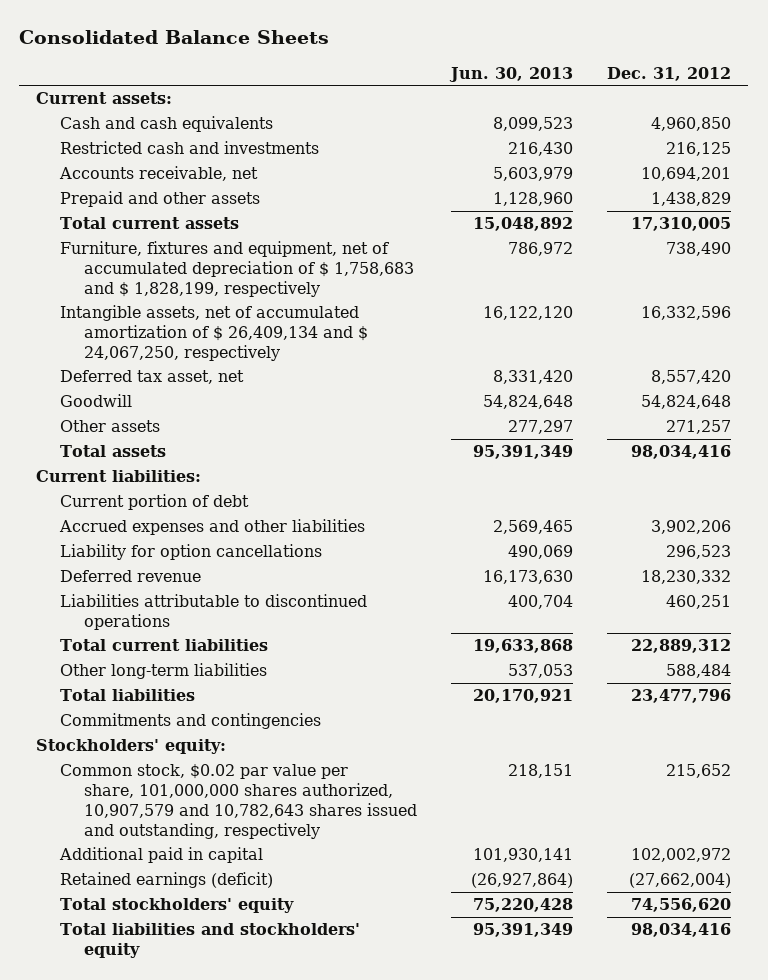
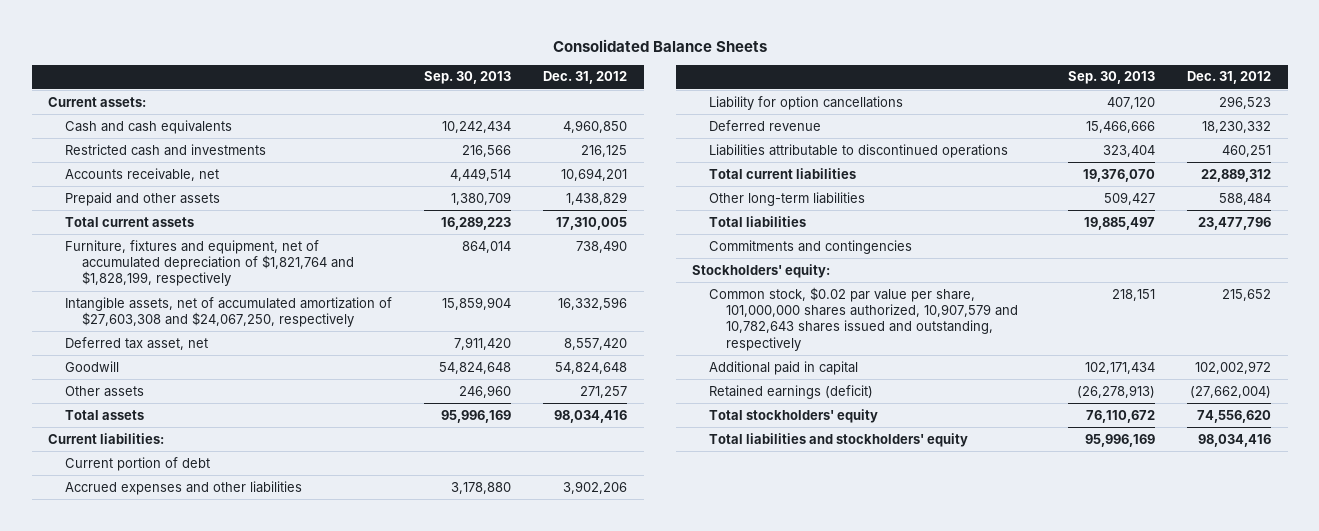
[449,66,574,82] Jun. 30, 2013 -> none
none -> [424,71,512,85] Sep. 30, 2013
[60,241,415,297] Furniture, fixtures and equipment, net of accumulated depreciation of $ 1,758,683 and $ 1,828,199, respectively -> [64,239,354,287] Furniture, fixtures and equipment, net of accumulated depreciation of $1,821,764 and $1,828,199, respectively
[60,305,369,361] Intangible assets, net of accumulated amortization of $ 26,409,134 and $ 24,067,250, respectively -> [64,296,392,328] Intangible assets, net of accumulated amortization of $27,603,308 and $24,067,250, respectively

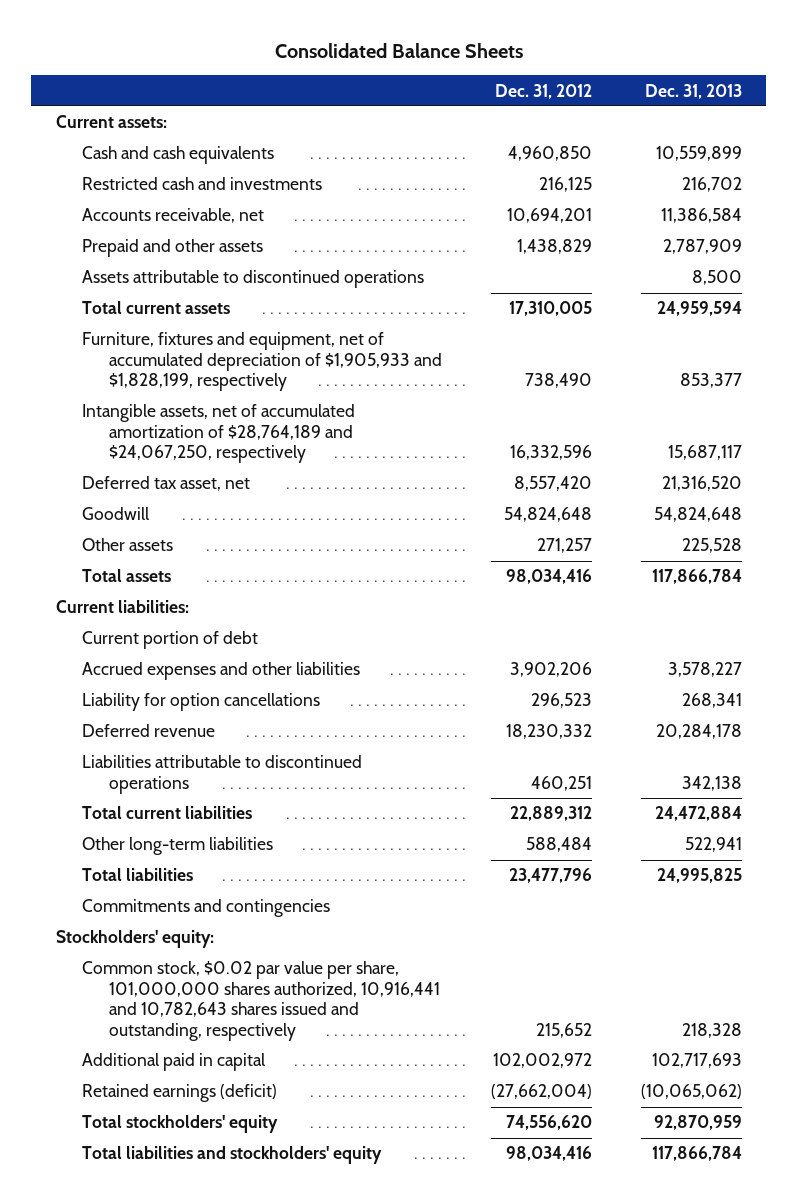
[424,71,512,85] Sep. 30, 2013 -> none
none -> [644,83,742,99] Dec. 31, 2013
none -> [82,270,425,289] Assets attributable to discontinued operations
[64,239,354,287] Furniture, fixtures and equipment, net of accumulated depreciation of $1,821,764 and $1,828,199, respectively -> [82,332,442,392] Furniture, fixtures and equipment, net of accumulated depreciation of $1,905,933 and $1,828,199, respectively
[64,296,392,328] Intangible assets, net of accumulated amortization of $27,603,308 and $24,067,250, respectively -> [82,404,356,464] Intangible assets, net of accumulated amortization of $28,764,189 and $24,067,250, respectively
[708,286,1018,351] Common stock, $0.02 par value per share, 101,000,000 shares authorized, 10,907,579 and 10,782,643 shares issued and outstanding, respectively -> [82,961,440,1041] Common stock, $0.02 par value per share, 101,000,000 shares authorized, 10,916,441 and 10,782,643 shares issued and outstanding, respectively

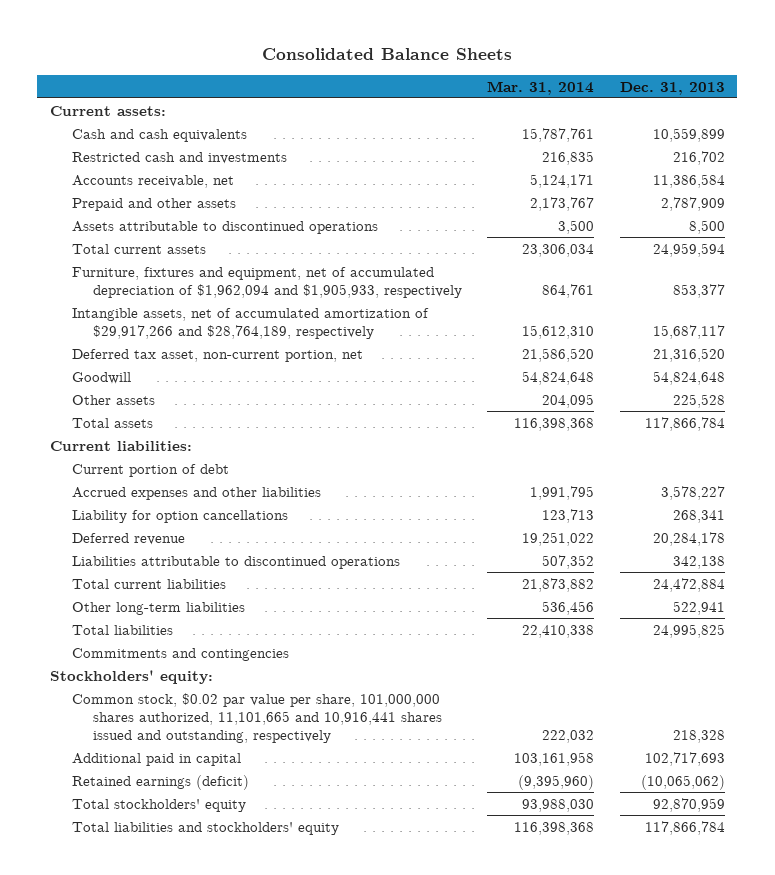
[494,83,592,99] Dec. 31, 2012 -> none
none -> [487,80,595,95] Mar. 31, 2014
[82,332,442,392] Furniture, fixtures and equipment, net of accumulated depreciation of $1,905,933 and $1,828,199, respectively -> [71,266,463,298] Furniture, fixtures and equipment, net of accumulated depreciation of $1,962,094 and $1,905,933, respectively
[82,404,356,464] Intangible assets, net of accumulated amortization of $28,764,189 and $24,067,250, respectively -> [71,307,429,339] Intangible assets, net of accumulated amortization of $29,917,266 and $28,764,189, respectively
[82,476,251,492] Deferred tax asset, net -> [71,348,363,362] Deferred tax asset, non-current portion, net
[82,961,440,1041] Common stock, $0.02 par value per share, 101,000,000 shares authorized, 10,916,441 and 10,782,643 shares issued and outstanding, respectively -> [71,692,443,744] Common stock, $0.02 par value per share, 101,000,000 shares authorized, 11,101,665 and 10,916,441 shares issued and outstanding, respectively

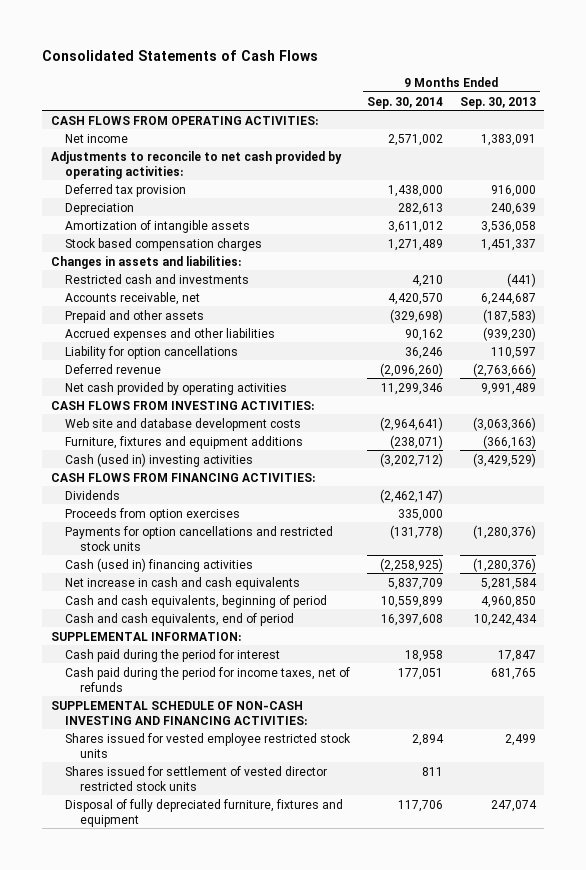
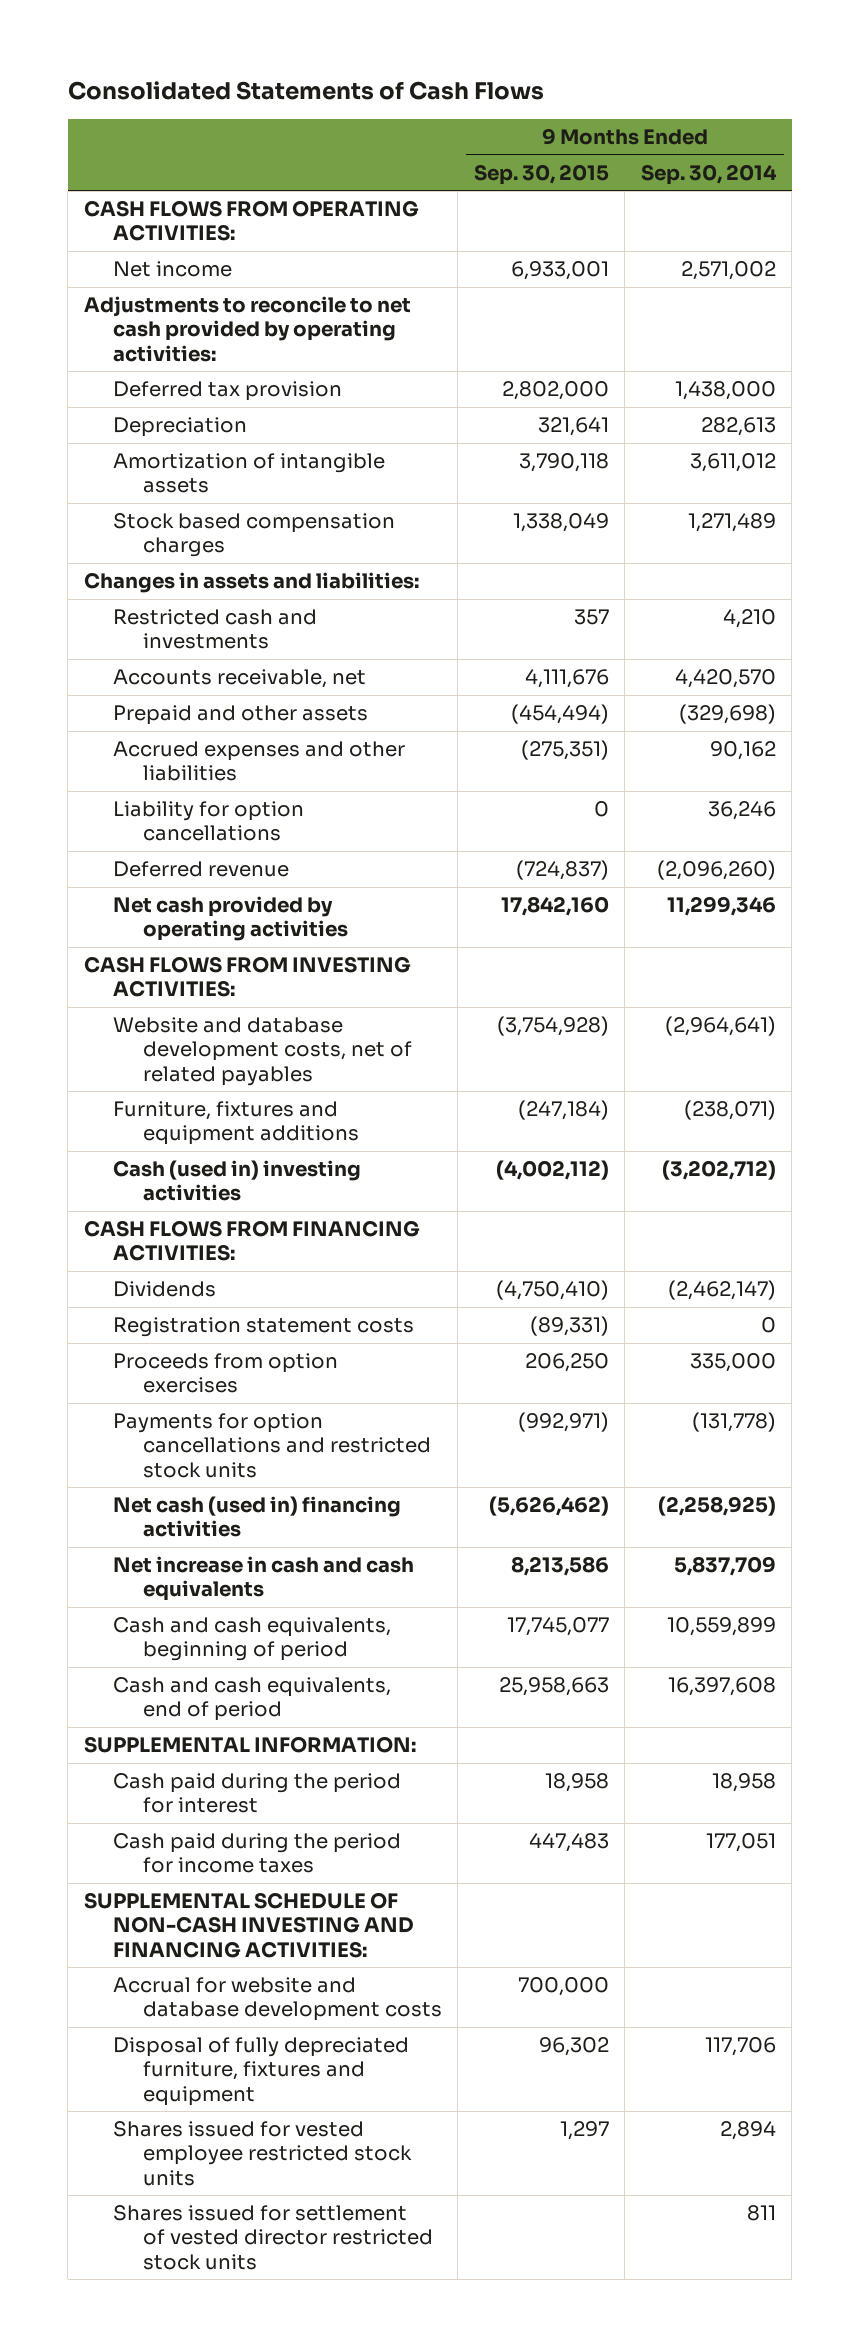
[459,96,536,109] Sep. 30, 2013 -> none
none -> [473,163,609,185] Sep. 30, 2015
[65,417,302,431] Web site and database development costs -> [113,1017,412,1086] Website and database development costs, net of related payables
none -> [113,1317,415,1338] Registration statement costs
[65,557,254,572] Cash (used in) financing activities -> [113,1496,402,1538] Net cash (used in) financing activities
[65,666,351,692] Cash paid during the period for income taxes, net of refunds -> [113,1833,402,1874] Cash paid during the period for income taxes
none -> [113,1977,442,2022] Accrual for website and database development costs
[65,798,344,827] Disposal of fully depreciated furniture, fixtures and equipment -> [113,2037,410,2106] Disposal of fully depreciated furniture, fixtures and equipment

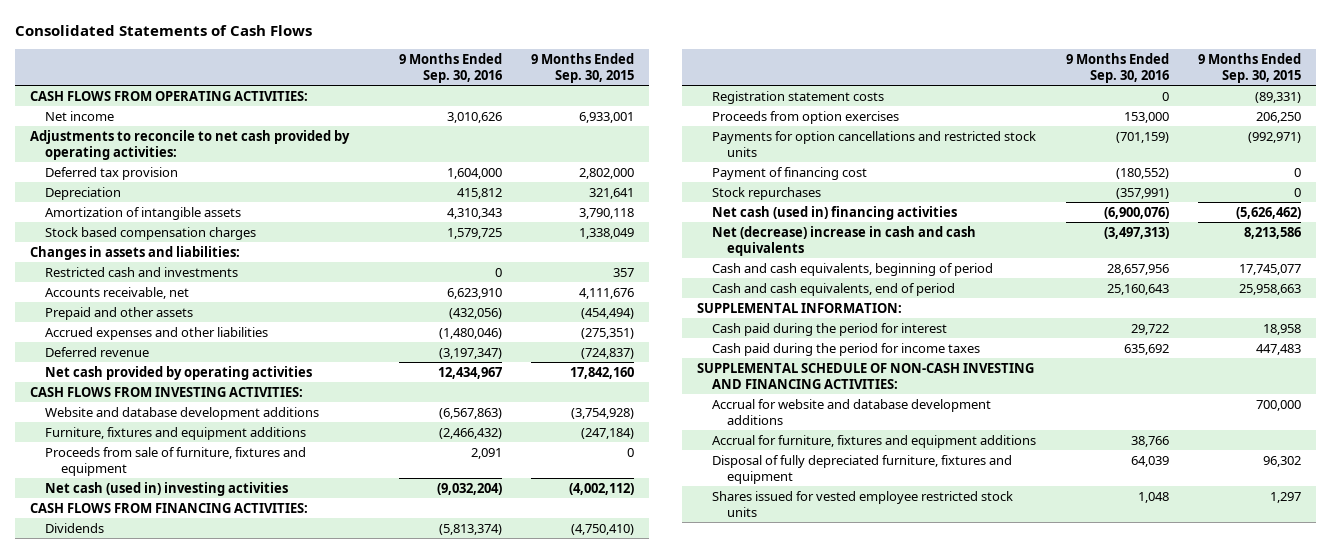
[640,163,777,185] Sep. 30, 2014 -> none
none -> [398,52,502,84] 9 Months Ended Sep. 30, 2016
[113,801,305,842] Liability for option cancellations -> none
[113,1017,412,1086] Website and database development costs, net of related payables -> [45,406,320,420] Website and database development additions
none -> [45,446,307,477] Proceeds from sale of furniture, fixtures and equipment
[113,1160,362,1202] Cash (used in) investing activities -> [45,481,289,496] Net cash (used in) investing activities
none -> [712,166,868,180] Payment of financing cost
none -> [712,186,822,200] Stock repurchases
[113,1556,415,1602] Net increase in cash and cash equivalents -> [712,225,977,257] Net (decrease) increase in cash and cash equivalents
[113,1977,442,2022] Accrual for website and database development costs -> [712,398,992,426] Accrual for website and database development additions
none -> [712,434,1037,448] Accrual for furniture, fixtures and equipment additions
[113,2205,433,2270] Shares issued for settlement of vested director restricted stock units -> none

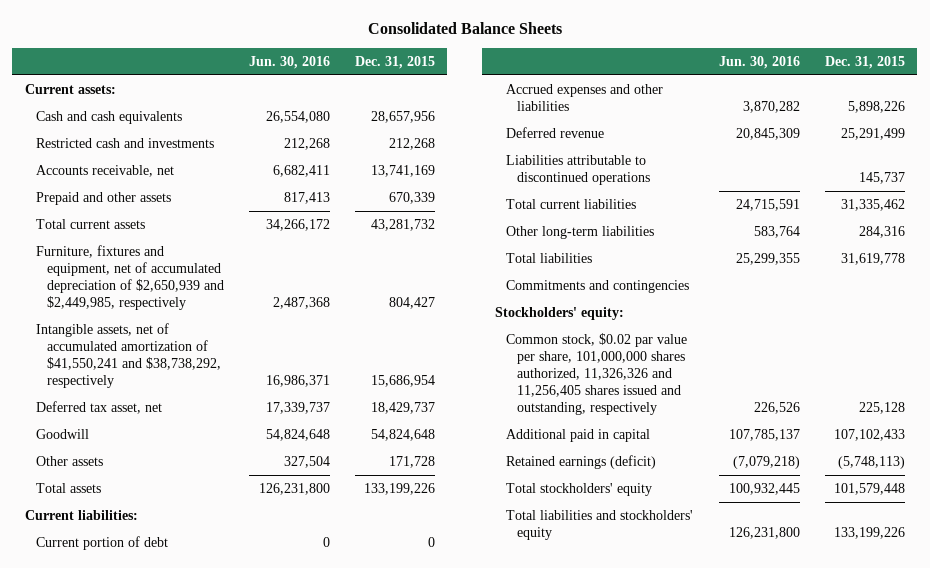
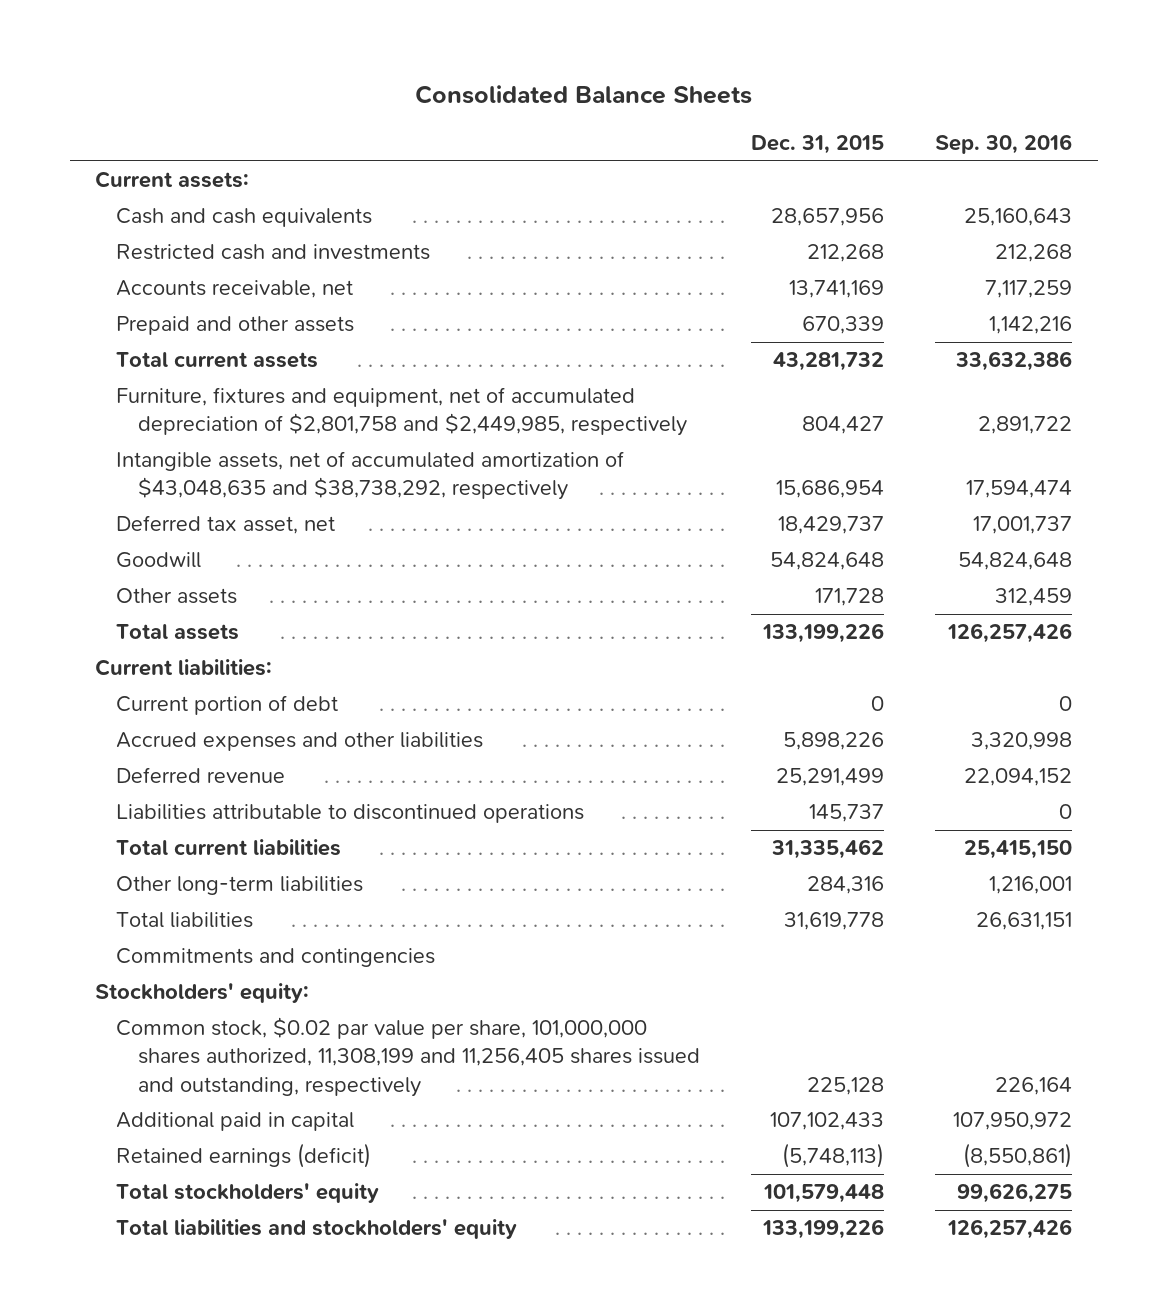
[249,55,331,69] Jun. 30, 2016 -> none
none -> [935,134,1073,155] Sep. 30, 2016
[35,245,225,310] Furniture, fixtures and equipment, net of accumulated depreciation of $2,650,939 and $2,449,985, respectively -> [116,387,687,437] Furniture, fixtures and equipment, net of accumulated depreciation of $2,801,758 and $2,449,985, respectively
[35,323,222,388] Intangible assets, net of accumulated amortization of $41,550,241 and $38,738,292, respectively -> [116,451,625,501] Intangible assets, net of accumulated amortization of $43,048,635 and $38,738,292, respectively
[505,333,687,415] Common stock, $0.02 par value per share, 101,000,000 shares authorized, 11,326,326 and 11,256,405 shares issued and outstanding, respectively -> [116,1017,700,1097] Common stock, $0.02 par value per share, 101,000,000 shares authorized, 11,308,199 and 11,256,405 shares issued and outstanding, respectively

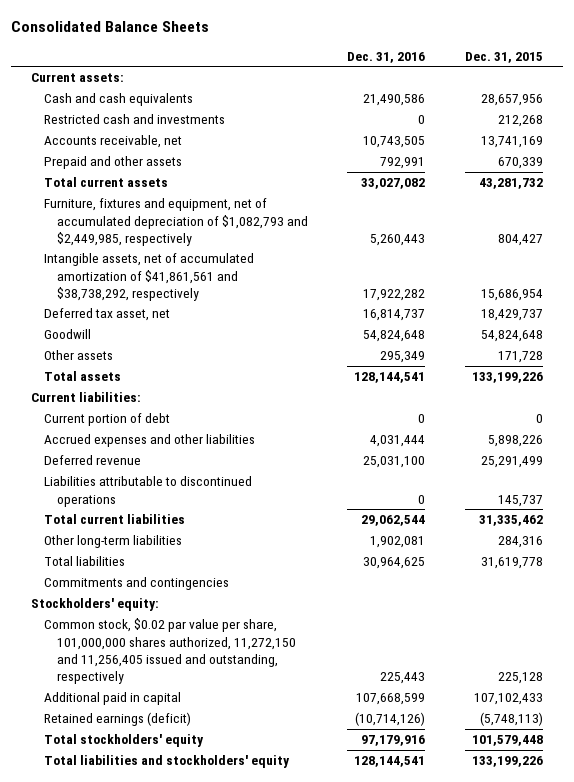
[935,134,1073,155] Sep. 30, 2016 -> none
none -> [347,51,426,63] Dec. 31, 2016
[116,387,687,437] Furniture, fixtures and equipment, net of accumulated depreciation of $2,801,758 and $2,449,985, respectively -> [43,198,309,246] Furniture, fixtures and equipment, net of accumulated depreciation of $1,082,793 and $2,449,985, respectively
[116,451,625,501] Intangible assets, net of accumulated amortization of $43,048,635 and $38,738,292, respectively -> [43,253,254,301] Intangible assets, net of accumulated amortization of $41,861,561 and $38,738,292, respectively
[116,1017,700,1097] Common stock, $0.02 par value per share, 101,000,000 shares authorized, 11,308,199 and 11,256,405 shares issued and outstanding, respectively -> [43,618,297,685] Common stock, $0.02 par value per share, 101,000,000 shares authorized, 11,272,150 and 11,256,405 issued and outstanding, respectively

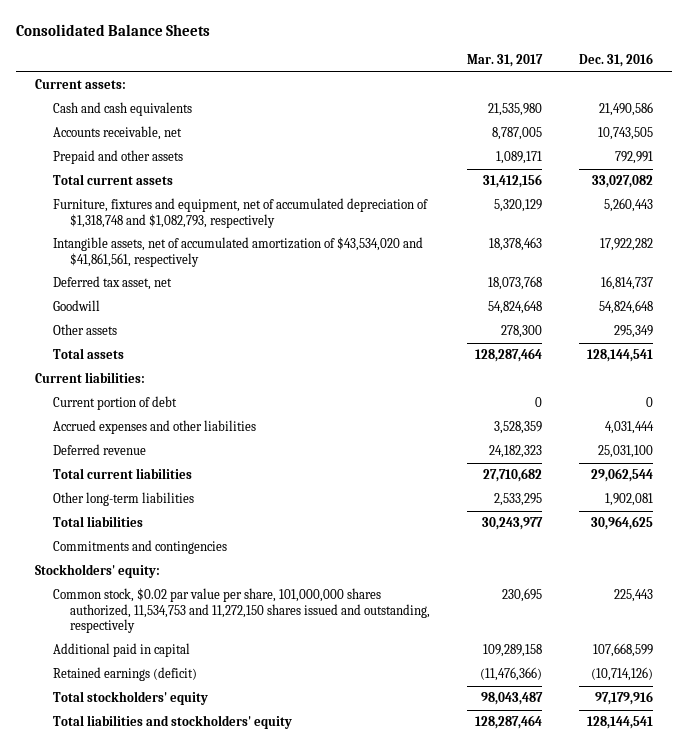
[464,51,543,63] Dec. 31, 2015 -> none
none -> [467,54,544,68] Mar. 31, 2017
[43,114,225,125] Restricted cash and investments -> none
[43,198,309,246] Furniture, fixtures and equipment, net of accumulated depreciation of $1,082,793 and $2,449,985, respectively -> [52,197,428,228] Furniture, fixtures and equipment, net of accumulated depreciation of $1,318,748 and $1,082,793, respectively
[43,253,254,301] Intangible assets, net of accumulated amortization of $41,861,561 and $38,738,292, respectively -> [52,236,423,267] Intangible assets, net of accumulated amortization of $43,534,020 and $41,861,561, respectively
[43,476,252,507] Liabilities attributable to discontinued operations -> none
[43,618,297,685] Common stock, $0.02 par value per share, 101,000,000 shares authorized, 11,272,150 and 11,256,405 issued and outstanding, respectively -> [52,587,431,634] Common stock, $0.02 par value per share, 101,000,000 shares authorized, 11,534,753 and 11,272,150 shares issued and outstanding, respectively

